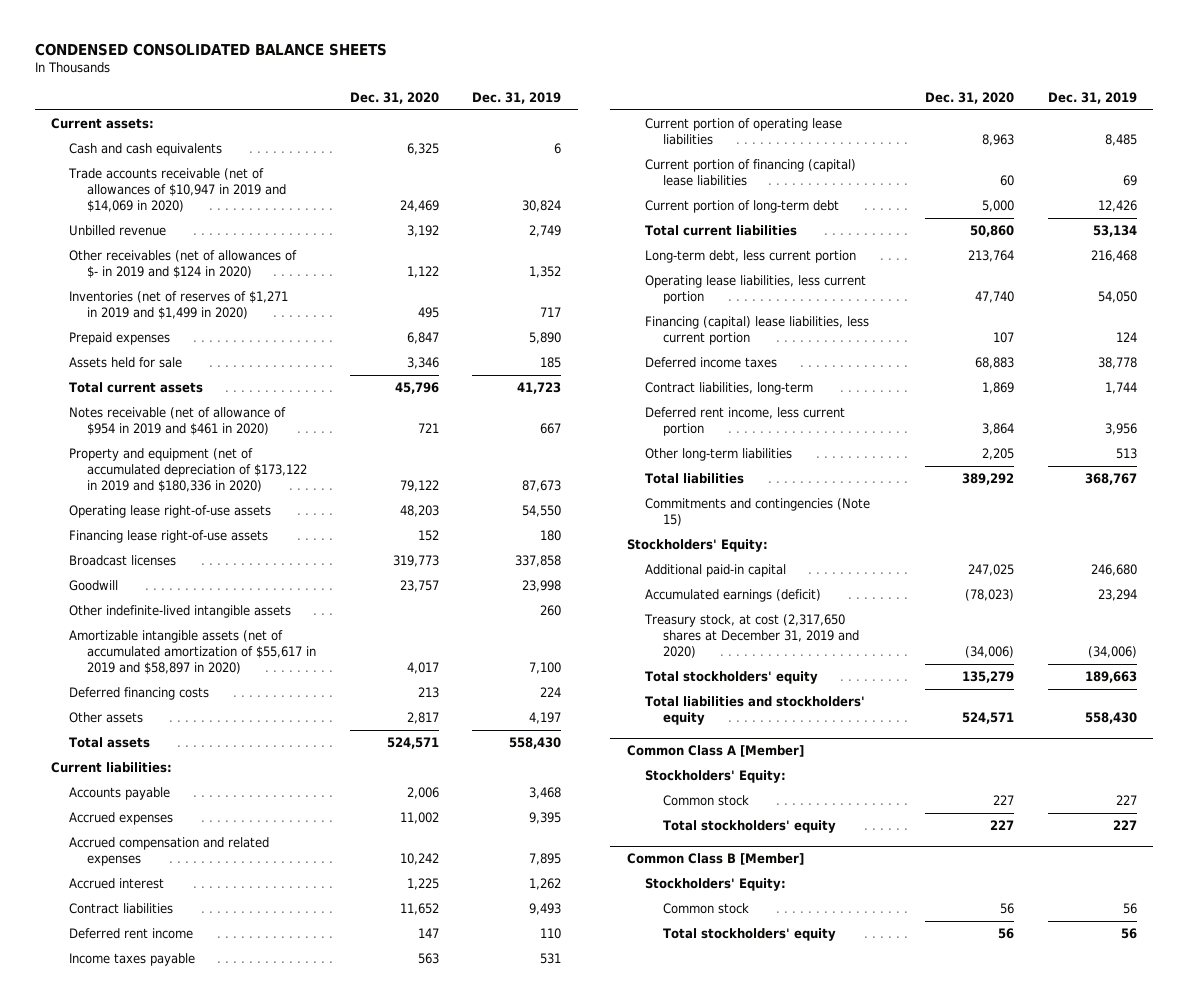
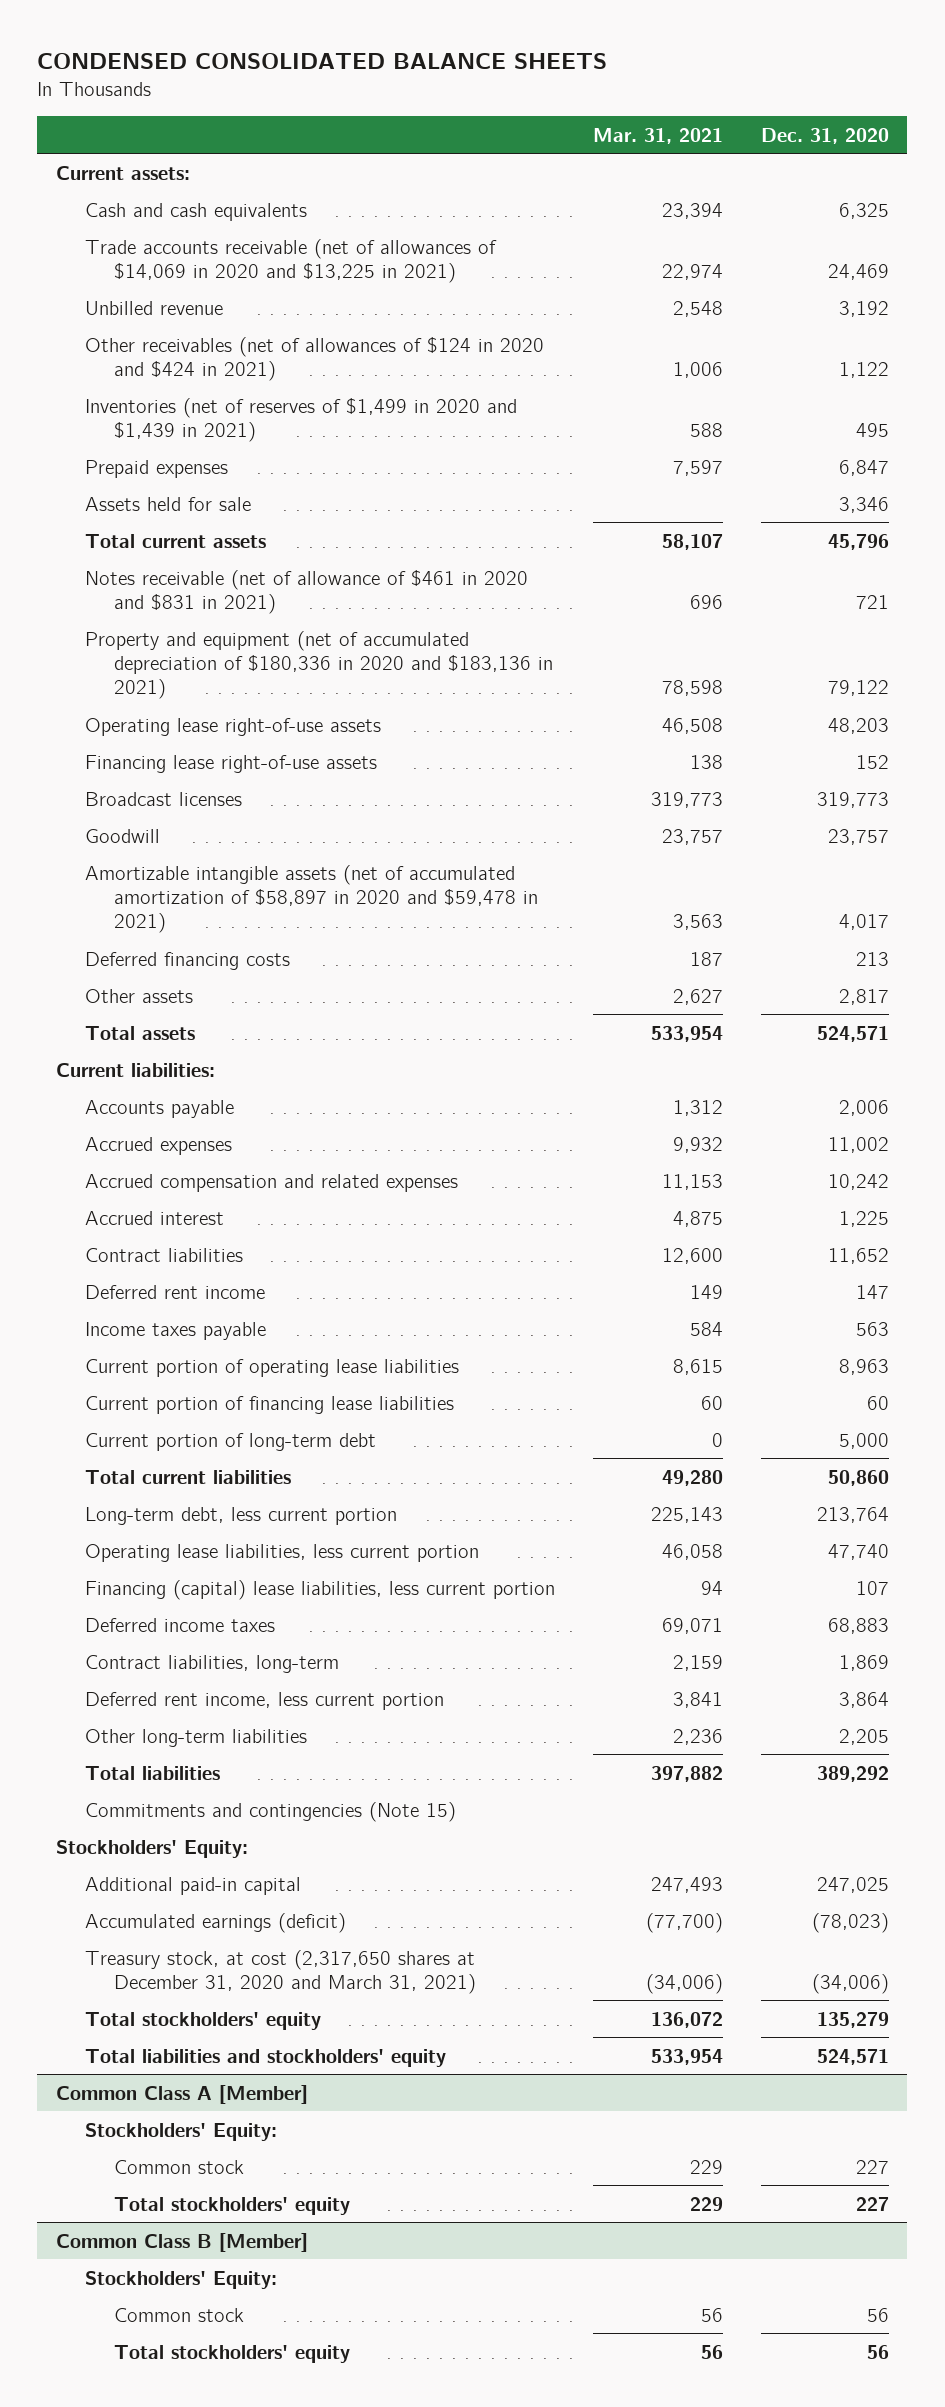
[472,91,562,104] Dec. 31, 2019 -> none
none -> [592,127,723,144] Mar. 31, 2021
[68,168,287,213] Trade accounts receivable (net of allowances of $10,947 in 2019 and $14,069 in 2020) -> [85,238,498,283] Trade accounts receivable (net of allowances of $14,069 in 2020 and $13,225 in 2021)
[69,250,298,279] Other receivables (net of allowances of $- in 2019 and $124 in 2020) -> [85,336,545,381] Other receivables (net of allowances of $124 in 2020 and $424 in 2021)
[69,291,289,320] Inventories (net of reserves of $1,271 in 2019 and $1,499 in 2020) -> [85,397,518,442] Inventories (net of reserves of $1,499 in 2020 and $1,439 in 2021)
[69,407,287,436] Notes receivable (net of allowance of $954 in 2019 and $461 in 2020) -> [85,569,529,614] Notes receivable (net of allowance of $461 in 2020 and $831 in 2021)
[69,448,308,493] Property and equipment (net of accumulated depreciation of $173,122 in 2019 and $180,336 in 2020) -> [85,630,554,699] Property and equipment (net of accumulated depreciation of $180,336 in 2020 and $183,136 in 2021)
[69,605,292,619] Other indefinite-lived intangible assets -> none
[69,630,317,675] Amortizable intangible assets (net of accumulated amortization of $55,617 in 2019 and $58,897 in 2020) -> [85,864,539,933] Amortizable intangible assets (net of accumulated amortization of $58,897 in 2020 and $59,478 in 2021)
[644,159,856,187] Current portion of financing (capital) lease liabilities -> [85,1395,455,1414] Current portion of financing lease liabilities
[643,614,859,659] Treasury stock, at cost (2,317,650 shares at December 31, 2019 and 2020) -> [85,1949,477,1994] Treasury stock, at cost (2,317,650 shares at December 31, 2020 and March 31, 2021)

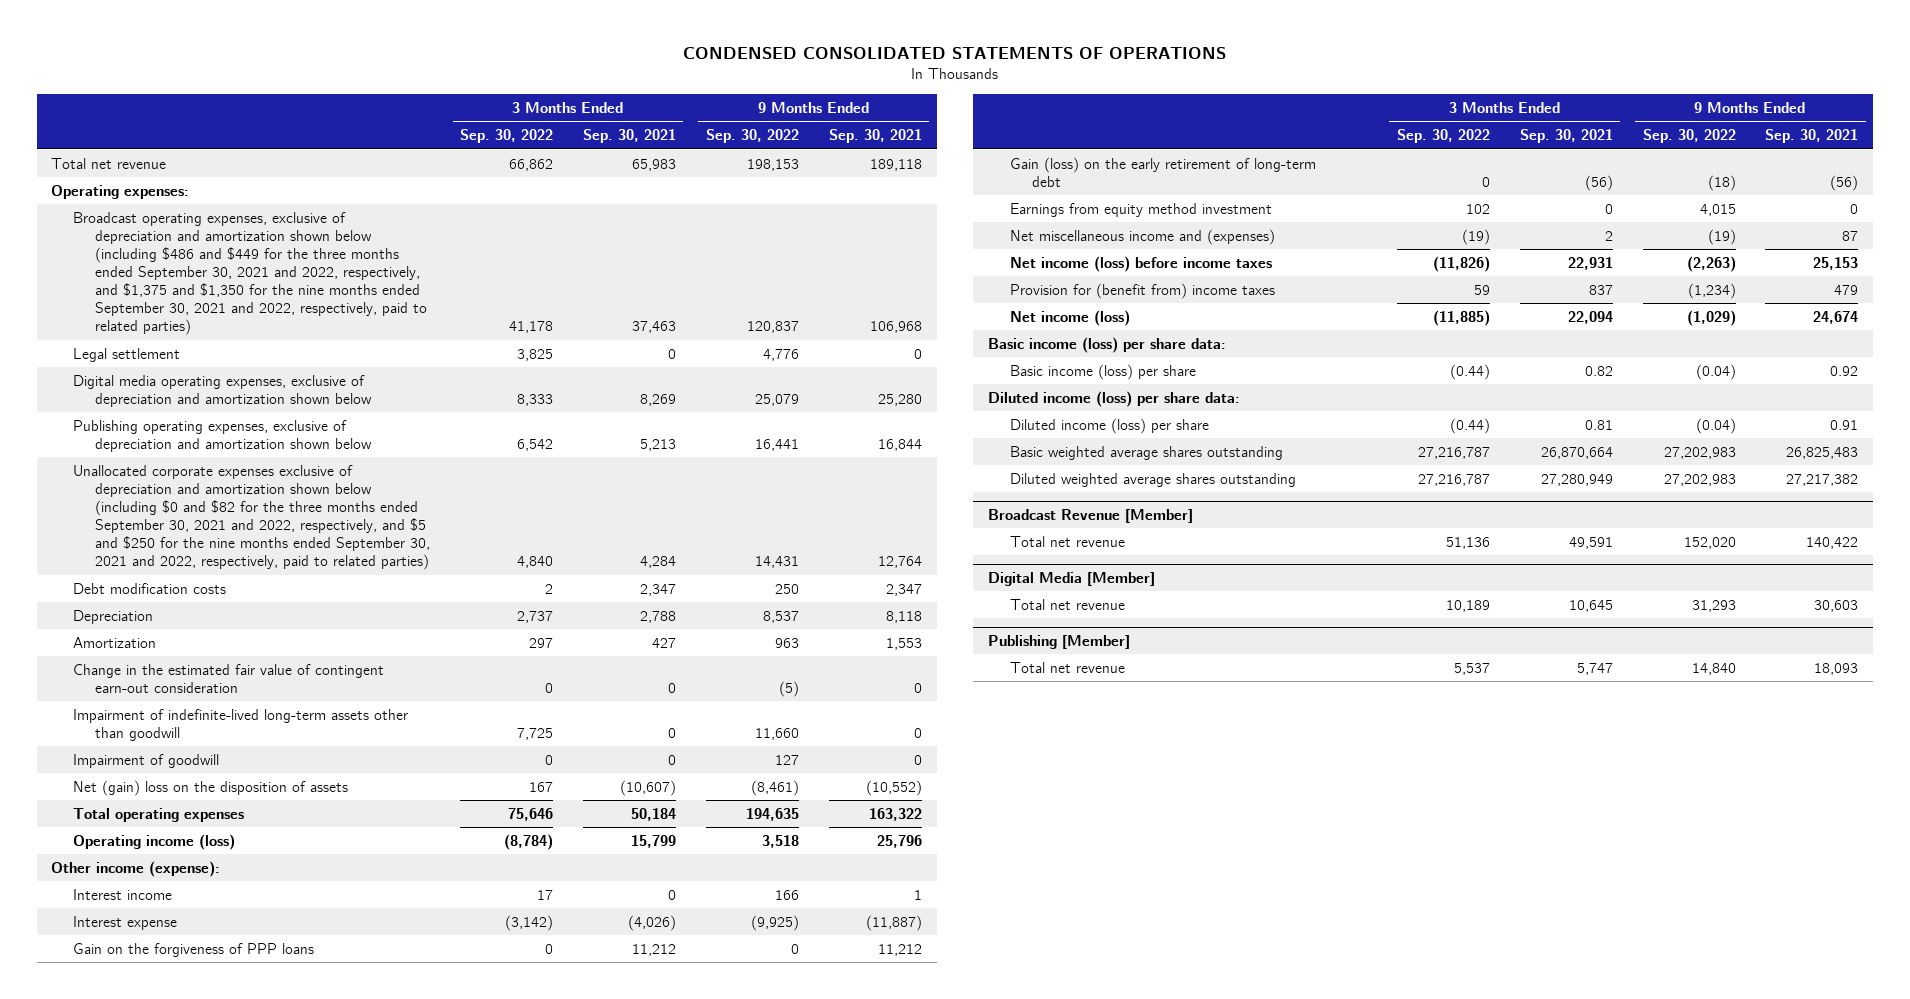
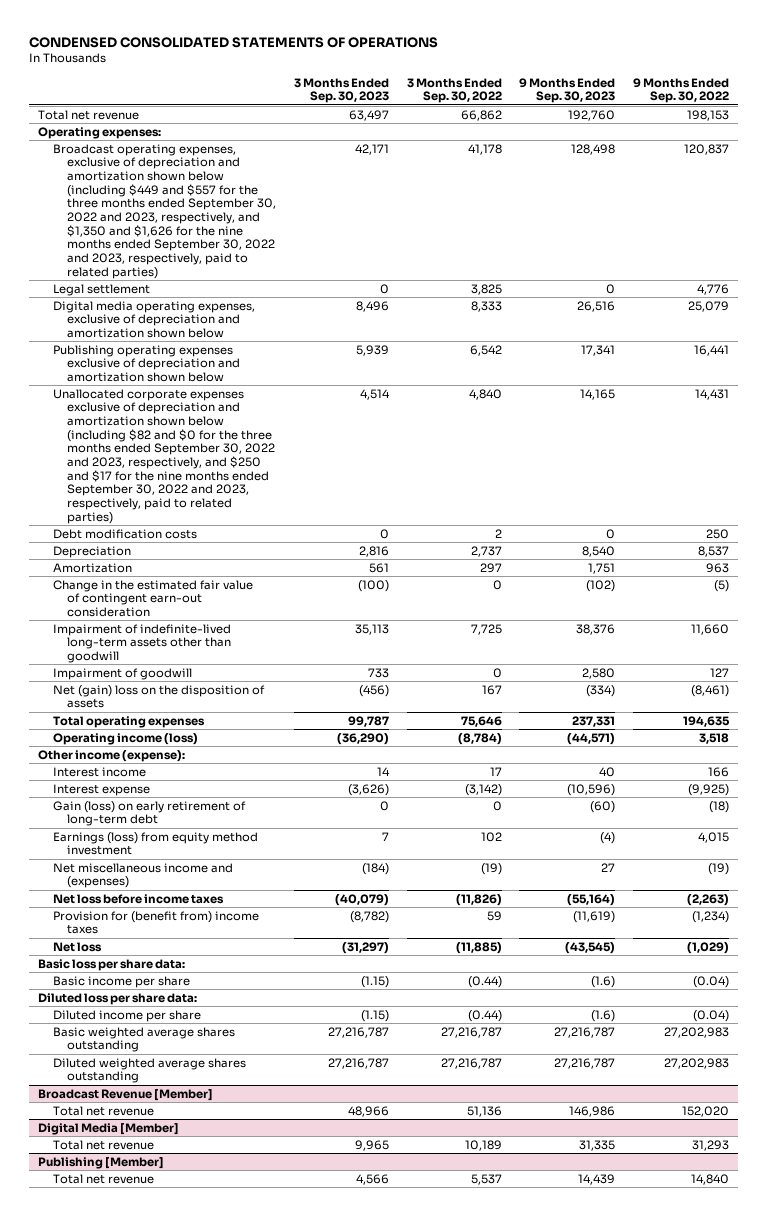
[582,129,676,144] Sep. 30, 2021 -> none
[828,129,922,144] Sep. 30, 2021 -> none
none -> [293,77,389,104] 3 Months Ended Sep. 30, 2023
none -> [519,77,616,104] 9 Months Ended Sep. 30, 2023
[73,211,428,336] Broadcast operating expenses, exclusive of depreciation and amortization shown below (including $486 and $449 for the three months ended September 30, 2021 and 2022, respectively, and $1,375 and $1,350 for the nine months ended September 30, 2021 and 2022, respectively, paid to related parties) -> [52,143,277,279] Broadcast operating expenses, exclusive of depreciation and amortization shown below (including $449 and $557 for the three months ended September 30, 2022 and 2023, respectively, and $1,350 and $1,626 for the nine months ended September 30, 2022 and 2023, respectively, paid to related parties)
[73,419,373,452] Publishing operating expenses, exclusive of depreciation and amortization shown below -> [52,344,241,382] Publishing operating expenses exclusive of depreciation and amortization shown below
[73,464,431,570] Unallocated corporate expenses exclusive of depreciation and amortization shown below (including $0 and $82 for the three months ended September 30, 2021 and 2022, respectively, and $5 and $250 for the nine months ended September 30, 2021 and 2022, respectively, paid to related parties) -> [52,388,276,524] Unallocated corporate expenses exclusive of depreciation and amortization shown below (including $82 and $0 for the three months ended September 30, 2022 and 2023, respectively, and $250 and $17 for the nine months ended September 30, 2022 and 2023, respectively, paid to related parties)
[73,942,315,957] Gain on the forgiveness of PPP loans -> none
[1010,156,1317,187] Gain (loss) on the early retirement of long-term debt -> [52,800,246,827] Gain (loss) on early retirement of long-term debt
[1010,202,1273,217] Earnings from equity method investment -> [52,831,258,856] Earnings (loss) from equity method investment
[1010,255,1273,272] Net income (loss) before income taxes -> [52,893,224,904] Net loss before income taxes
[1010,309,1131,326] Net income (loss) -> [52,941,102,952] Net loss
[988,336,1227,353] Basic income (loss) per share data: -> [37,958,185,971] Basic loss per share data:
[1010,363,1197,380] Basic income (loss) per share -> [52,975,190,988] Basic income per share
[988,390,1241,407] Diluted income (loss) per share data: -> [37,992,197,1005] Diluted loss per share data:
[1010,417,1210,434] Diluted income (loss) per share -> [52,1009,201,1022] Diluted income per share

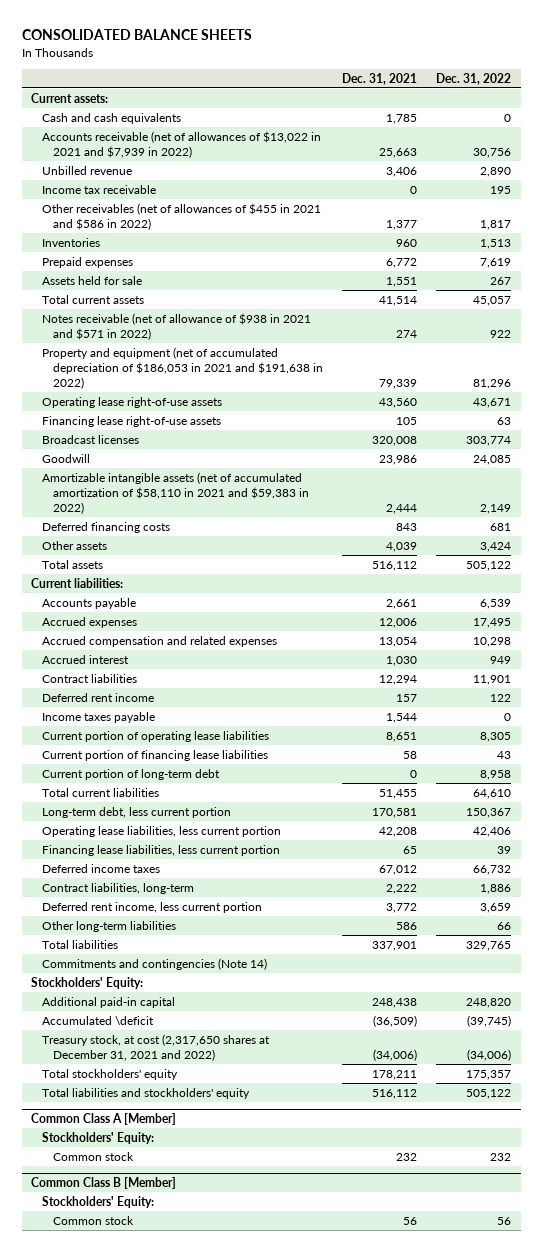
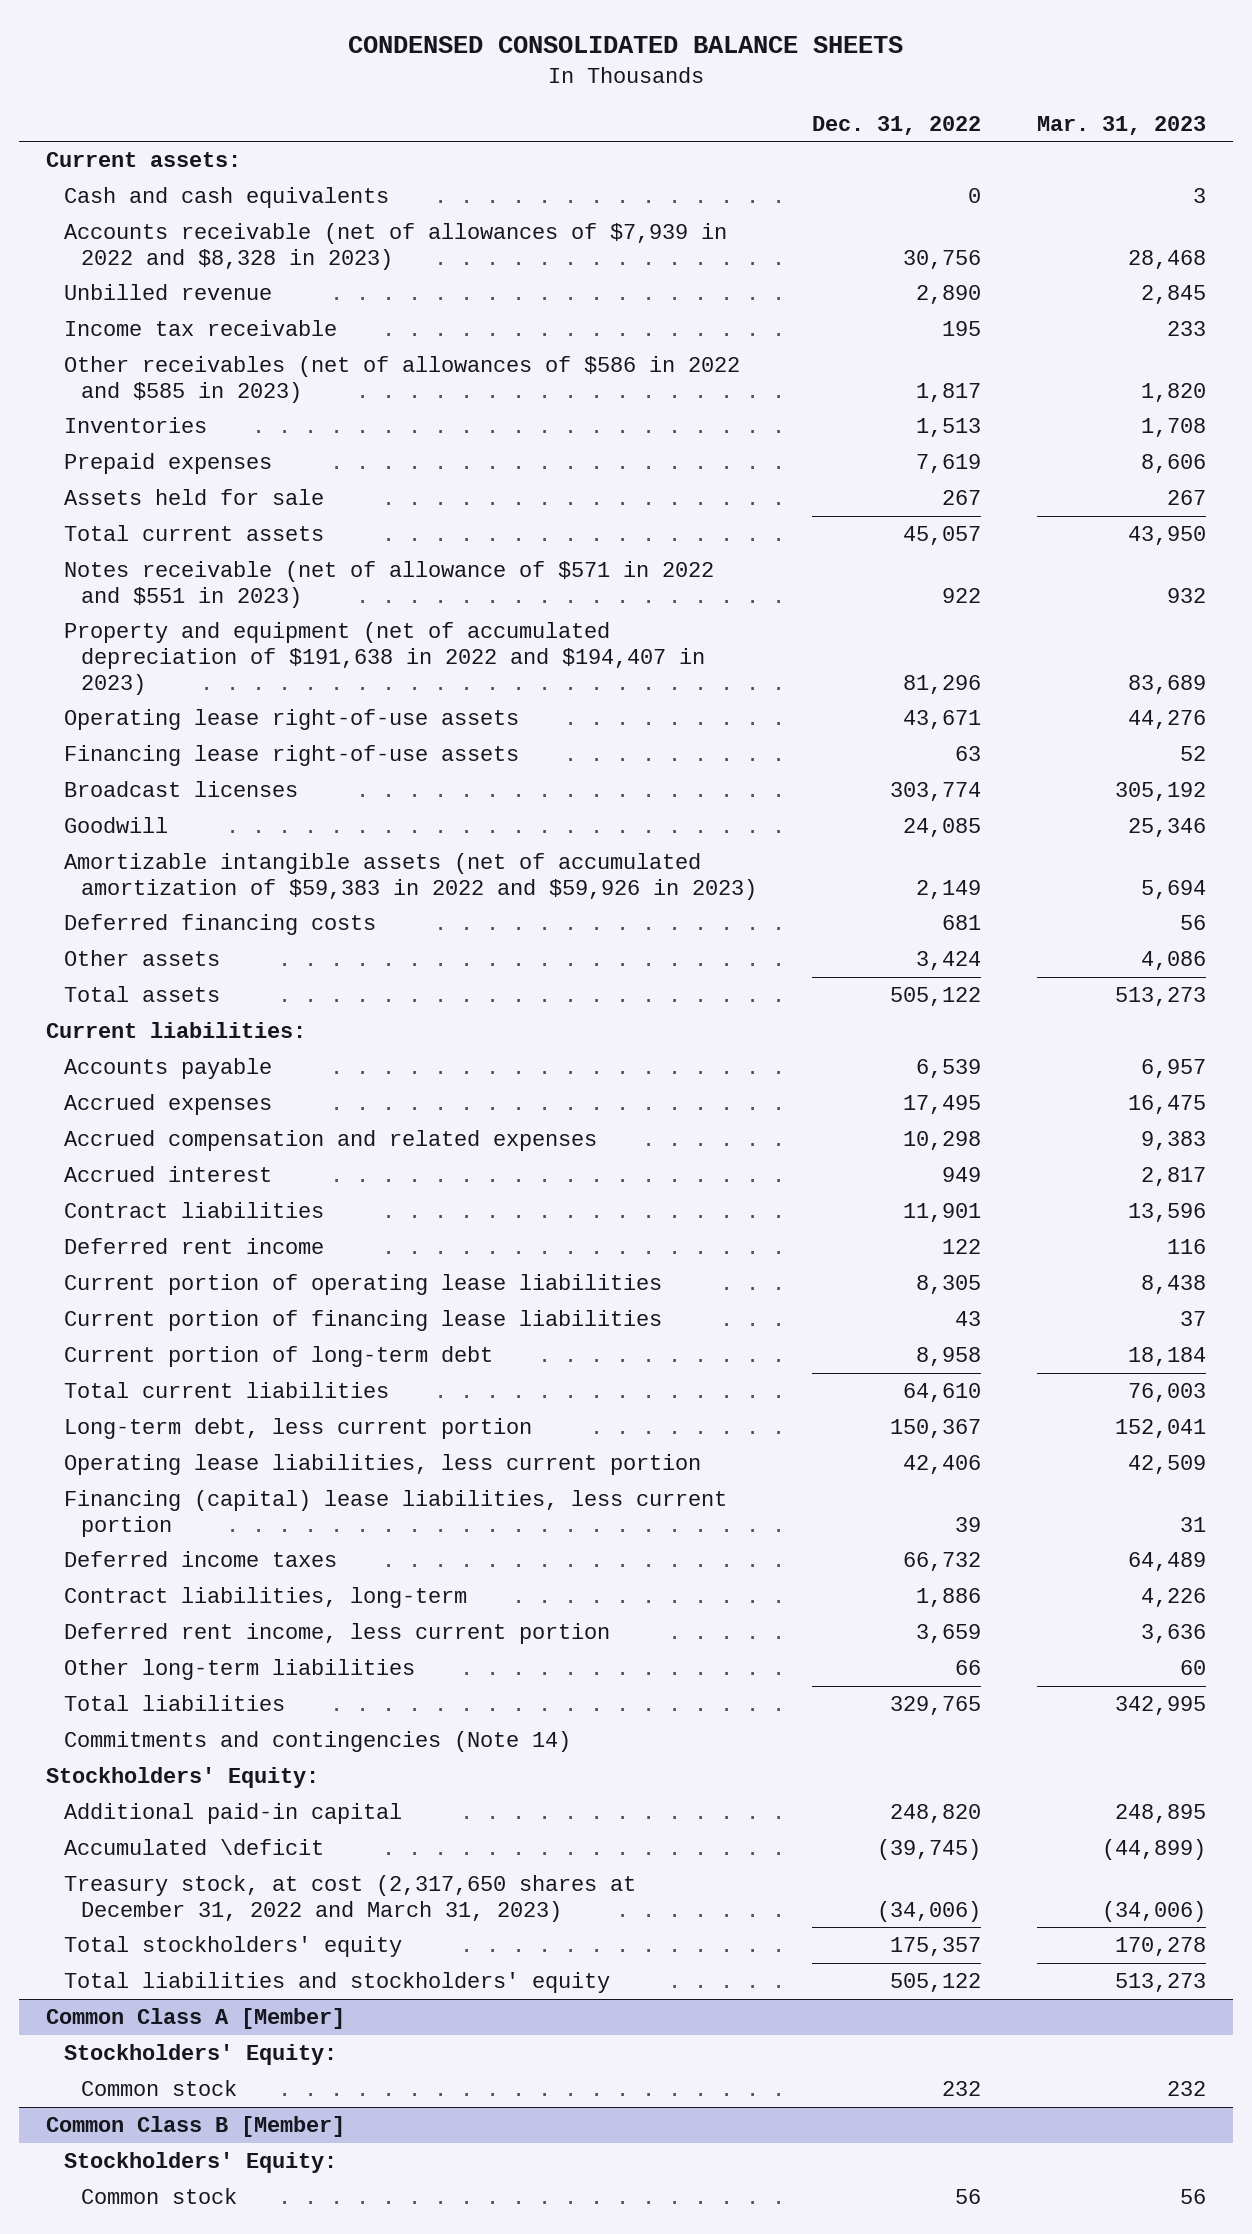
[21,29,252,41] CONSOLIDATED BALANCE SHEETS -> [348,36,904,54] CONDENSED CONSOLIDATED BALANCE SHEETS
[342,72,418,85] Dec. 31, 2021 -> none
none -> [1036,115,1206,135] Mar. 31, 2023
[42,130,322,158] Accounts receivable (net of allowances of $13,022 in 2021 and $7,939 in 2022) -> [63,223,727,270] Accounts receivable (net of allowances of $7,939 in 2022 and $8,328 in 2023)
[42,202,322,230] Other receivables (net of allowances of $455 in 2021 and $586 in 2022) -> [63,356,740,403] Other receivables (net of allowances of $586 in 2022 and $585 in 2023)
[42,312,312,340] Notes receivable (net of allowance of $938 in 2021 and $571 in 2022) -> [63,561,714,608] Notes receivable (net of allowance of $571 in 2022 and $551 in 2023)
[42,346,324,389] Property and equipment (net of accumulated depreciation of $186,053 in 2021 and $191,638 in 2022) -> [63,622,706,695] Property and equipment (net of accumulated depreciation of $191,638 in 2022 and $194,407 in 2023)
[42,471,310,514] Amortizable intangible assets (net of accumulated amortization of $58,110 in 2021 and $59,383 in 2022) -> [63,853,758,900] Amortizable intangible assets (net of accumulated amortization of $59,383 in 2022 and $59,926 in 2023)
[42,711,156,723] Income taxes payable -> none
[42,844,281,856] Financing lease liabilities, less current portion -> [63,1490,727,1537] Financing (capital) lease liabilities, less current portion
[42,1033,271,1061] Treasury stock, at cost (2,317,650 shares at December 31, 2021 and 2022) -> [63,1875,636,1922] Treasury stock, at cost (2,317,650 shares at December 31, 2022 and March 31, 2023)

